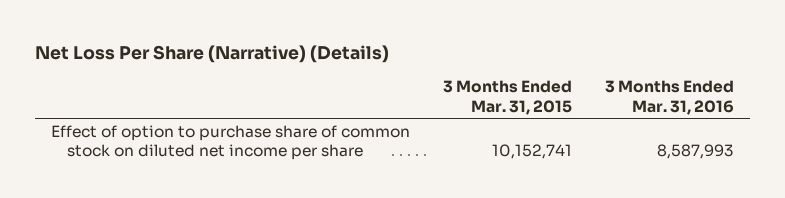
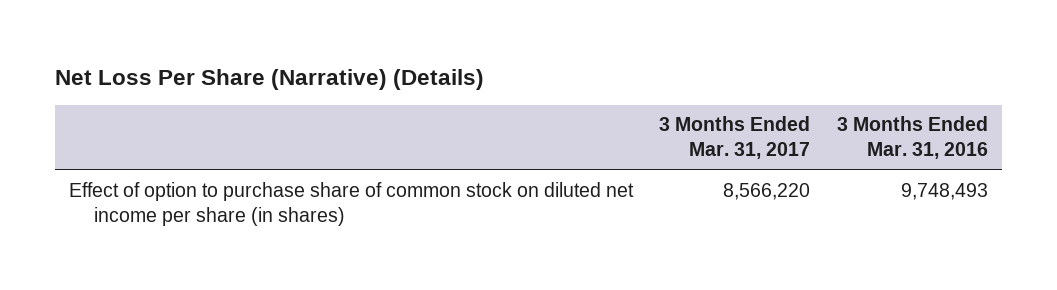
[443,80,573,115] 3 Months Ended Mar. 31, 2015 -> none
none -> [659,116,811,160] 3 Months Ended Mar. 31, 2017
[51,124,411,161] Effect of option to purchase share of common stock on diluted net income per share -> [68,181,634,226] Effect of option to purchase share of common stock on diluted net income per share (in shares)
[656,144,734,160] 8,587,993 -> [901,182,989,200] 9,748,493

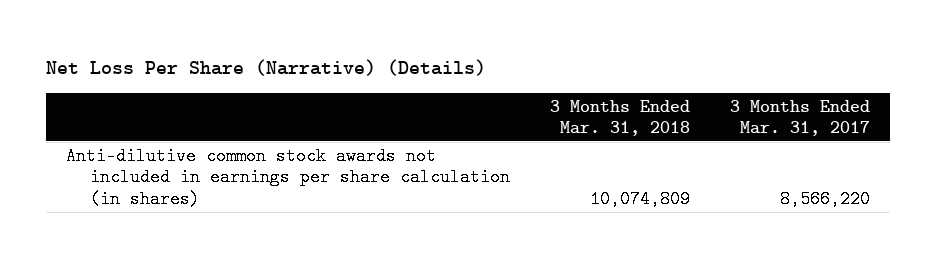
[837,116,989,160] 3 Months Ended Mar. 31, 2016 -> none
none -> [549,99,690,137] 3 Months Ended Mar. 31, 2018
[68,181,634,226] Effect of option to purchase share of common stock on diluted net income per share (in shares) -> [65,146,510,208] Anti-dilutive common stock awards not included in earnings per share calculation (in shares)

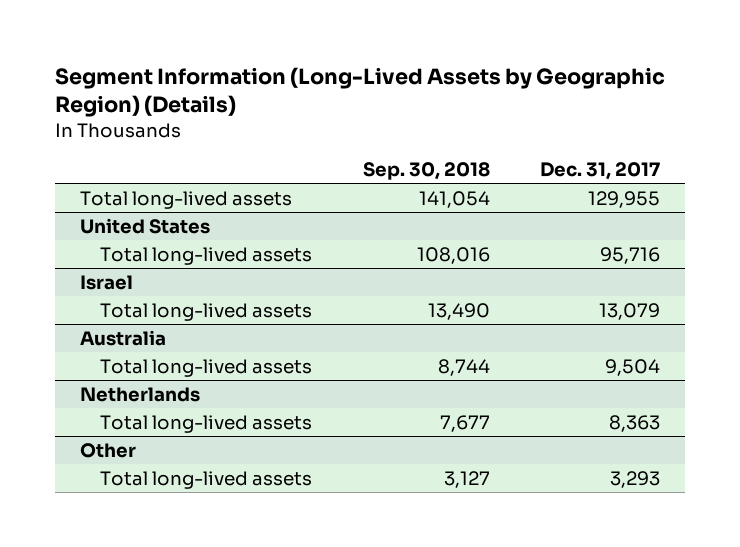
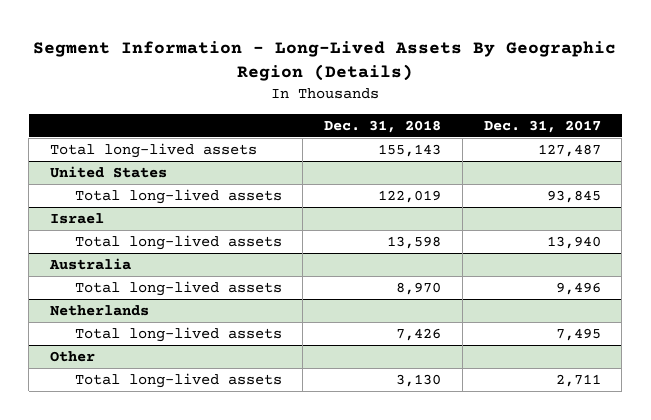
[55,66,666,118] Segment Information (Long-Lived Assets by Geographic Region) (Details) -> [33,40,617,82] Segment Information - Long-Lived Assets By Geographic Region (Details)
[362,162,490,181] Sep. 30, 2018 -> none
none -> [324,119,442,133] Dec. 31, 2018
[588,190,661,208] 129,955 -> [537,143,601,157] 127,487
[600,246,661,264] 95,716 -> [546,189,601,203] 93,845
[599,302,661,320] 13,079 -> [546,235,601,249] 13,940
[605,358,661,376] 9,504 -> [555,281,601,295] 9,496
[609,414,661,432] 8,363 -> [555,327,601,341] 7,495
[610,470,661,488] 3,293 -> [555,373,601,387] 2,711

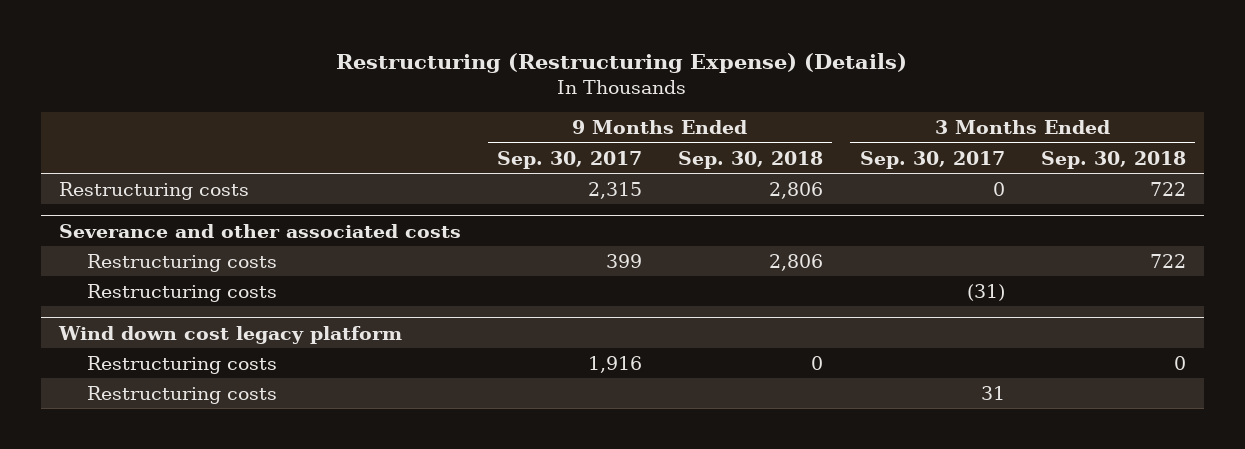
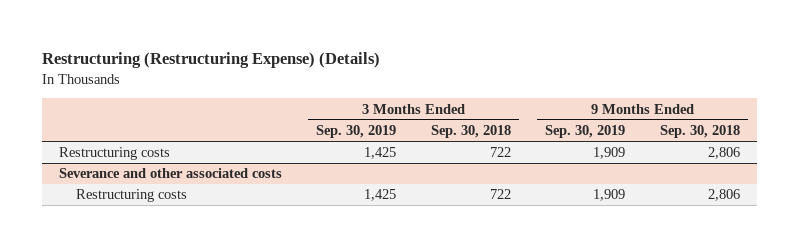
[496,150,642,169] Sep. 30, 2017 -> none
[859,150,1005,169] Sep. 30, 2017 -> none
none -> [316,125,397,139] Sep. 30, 2019
none -> [545,125,626,139] Sep. 30, 2019
[86,283,277,302] Restructuring costs -> none
[57,325,402,344] Wind down cost legacy platform -> none
[86,355,277,374] Restructuring costs -> none
[86,385,277,404] Restructuring costs -> none

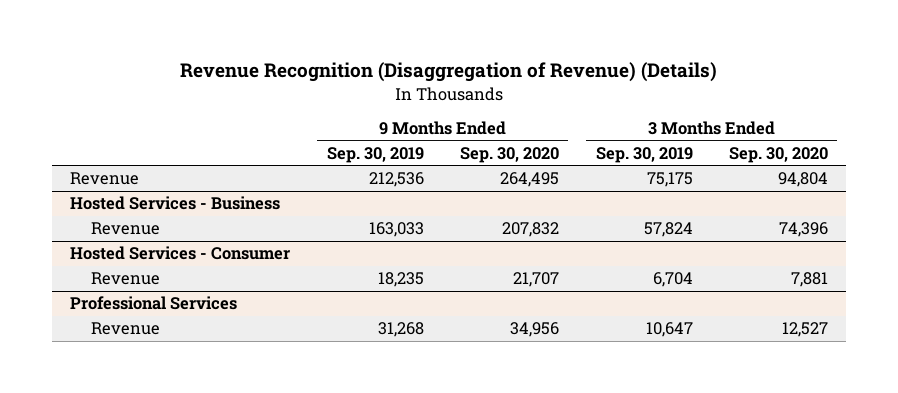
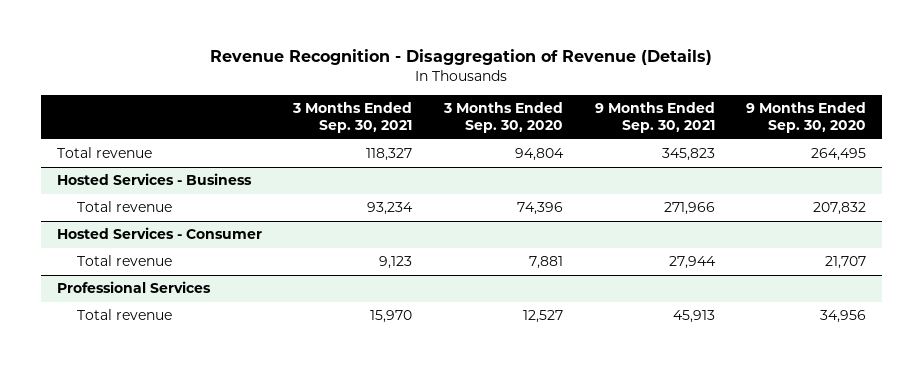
[180,62,718,83] Revenue Recognition (Disaggregation of Revenue) (Details) -> [210,49,713,66] Revenue Recognition - Disaggregation of Revenue (Details)
[326,146,424,163] Sep. 30, 2019 -> none
[595,146,693,163] Sep. 30, 2019 -> none
none -> [292,102,413,133] 3 Months Ended Sep. 30, 2021
none -> [594,102,715,133] 9 Months Ended Sep. 30, 2021
[70,172,140,186] Revenue -> [56,147,152,159] Total revenue
[90,222,160,236] Revenue -> [76,201,172,213] Total revenue
[90,272,160,286] Revenue -> [76,255,172,267] Total revenue
[90,322,160,336] Revenue -> [76,309,172,321] Total revenue

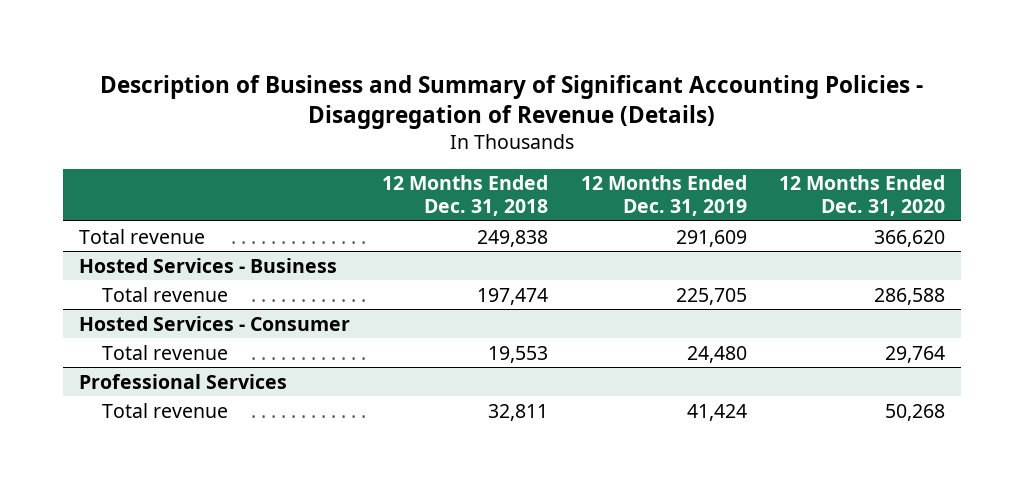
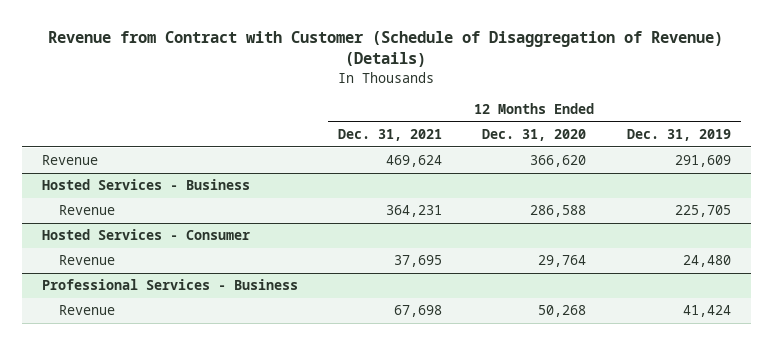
[100,75,924,130] Description of Business and Summary of Significant Accounting Policies - Disaggregation of Revenue (Details) -> [48,31,724,68] Revenue from Contract with Customer (Schedule of Disaggregation of Revenue) (Details)
[382,175,549,216] 12 Months Ended Dec. 31, 2018 -> none
none -> [338,128,443,141] Dec. 31, 2021
[79,228,206,244] Total revenue -> [42,155,99,166] Revenue
[101,286,228,302] Total revenue -> [59,205,116,216] Revenue
[101,344,228,360] Total revenue -> [59,255,116,266] Revenue
[79,373,288,389] Professional Services -> [42,279,299,291] Professional Services - Business
[101,402,228,418] Total revenue -> [59,305,116,316] Revenue

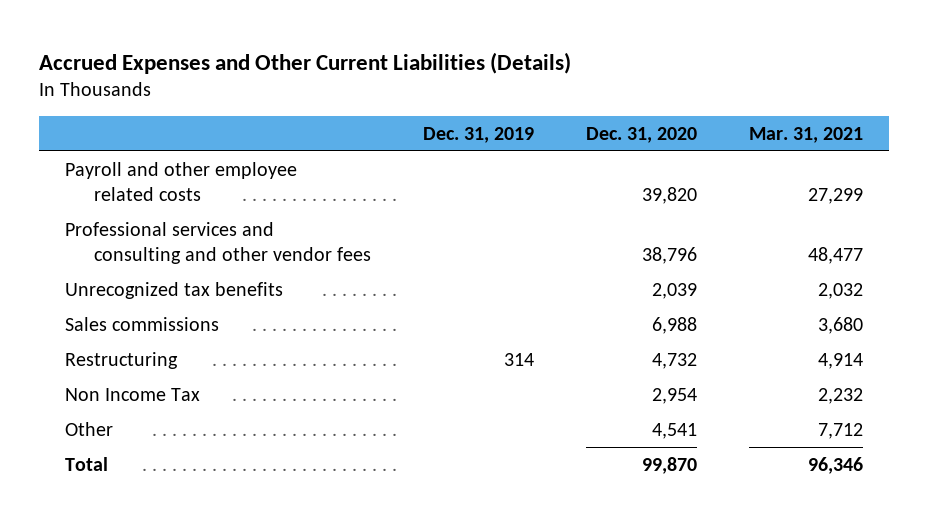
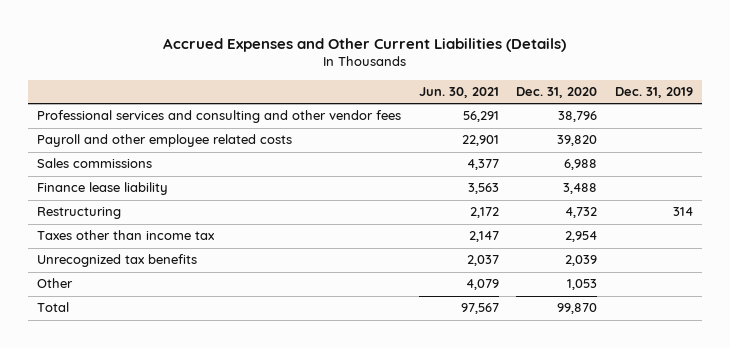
[748,126,863,143] Mar. 31, 2021 -> none
none -> [418,87,499,99] Jun. 30, 2021
[64,161,297,201] Payroll and other employee related costs -> [36,134,292,148] Payroll and other employee related costs
none -> [36,182,168,196] Finance lease liability
[64,387,200,401] Non Income Tax -> [36,230,215,241] Taxes other than income tax
[64,281,283,299] Unrecognized tax benefits -> [36,254,197,268] Unrecognized tax benefits
[652,422,698,439] 4,541 -> [567,279,598,291] 1,053

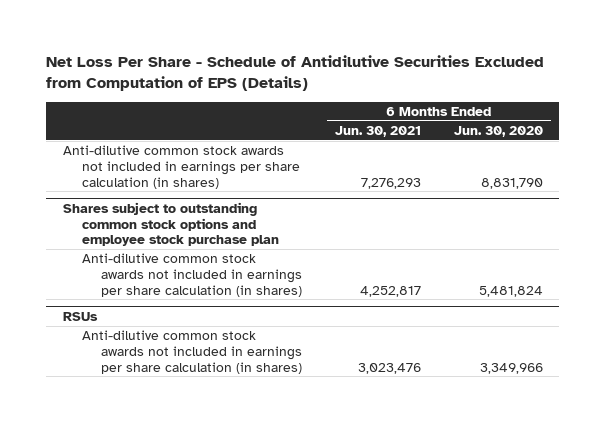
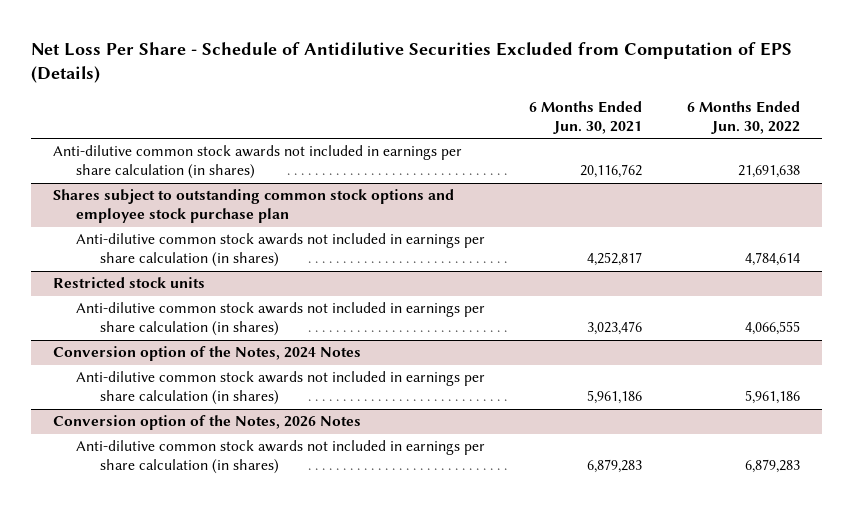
[453,125,543,137] Jun. 30, 2020 -> none
none -> [686,100,800,134] 6 Months Ended Jun. 30, 2022
[360,177,421,189] 7,276,293 -> [580,164,643,179] 20,116,762
[62,311,98,321] RSUs -> [52,277,205,289] Restricted stock units
none -> [52,346,361,362] Conversion option of the Notes, 2024 Notes
none -> [76,371,486,406] Anti-dilutive common stock awards not included in earnings per share calculation (in shares)
none -> [52,415,361,431] Conversion option of the Notes, 2026 Notes
none -> [76,440,486,475] Anti-dilutive common stock awards not included in earnings per share calculation (in shares)

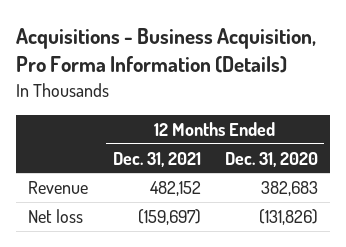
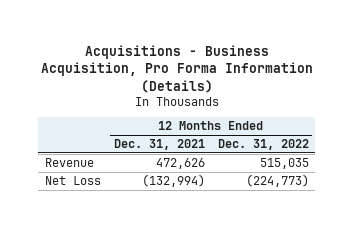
[224,151,318,167] Dec. 31, 2020 -> none
none -> [217,139,309,151] Dec. 31, 2022
[149,180,201,196] 482,152 -> [155,158,205,170] 472,626
[28,208,84,223] Net loss -> [44,176,101,186] Net Loss
[137,208,201,225] (159,697) -> [141,174,205,188] (132,994)

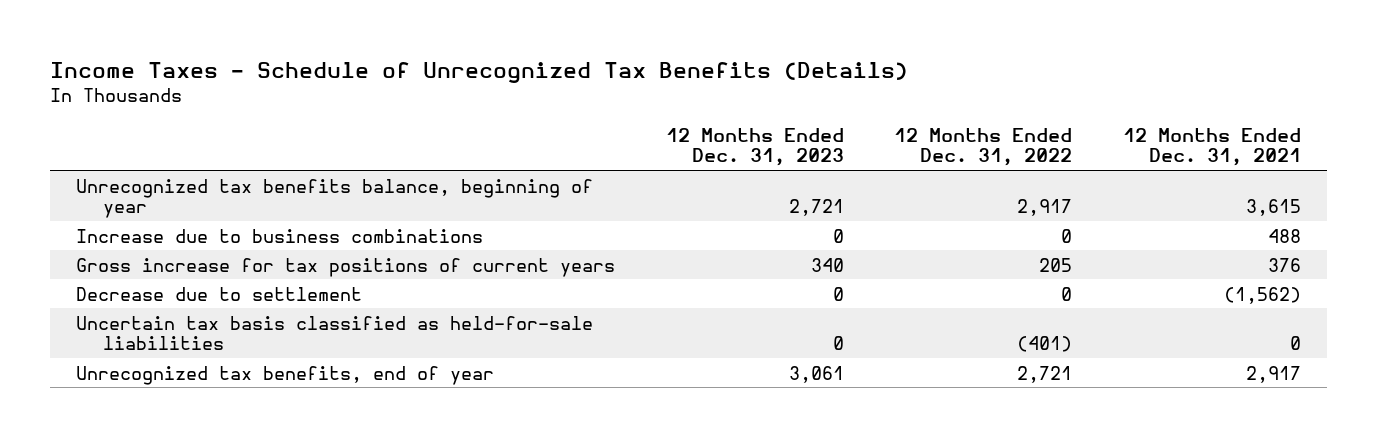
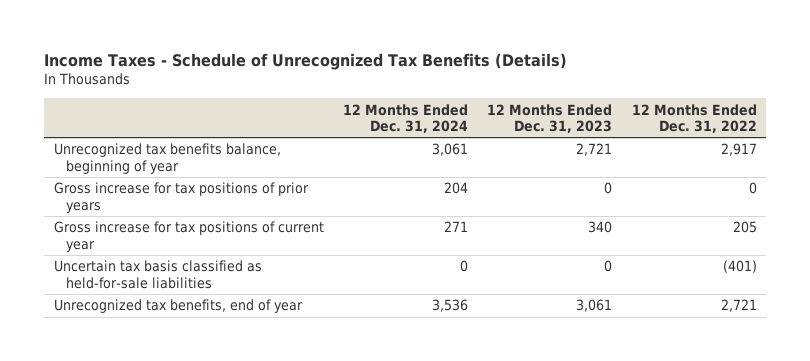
[1123,127,1302,167] 12 Months Ended Dec. 31, 2021 -> none
none -> [343,103,469,134] 12 Months Ended Dec. 31, 2024
[75,228,483,243] Increase due to business combinations -> none
[75,286,362,301] Decrease due to settlement -> none
none -> [53,182,309,214] Gross increase for tax positions of prior years
[75,257,615,277] Gross increase for tax positions of current years -> [53,221,324,253] Gross increase for tax positions of current year

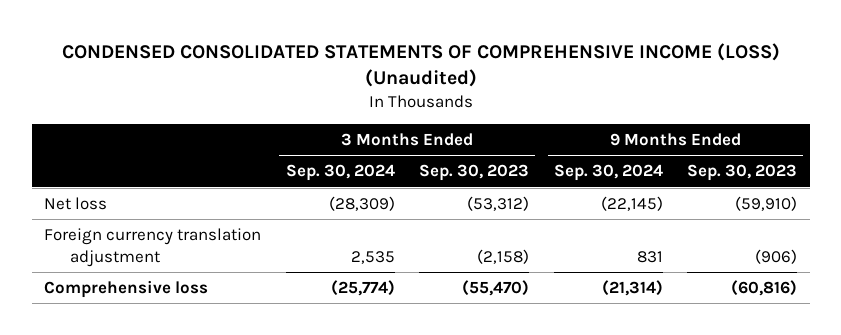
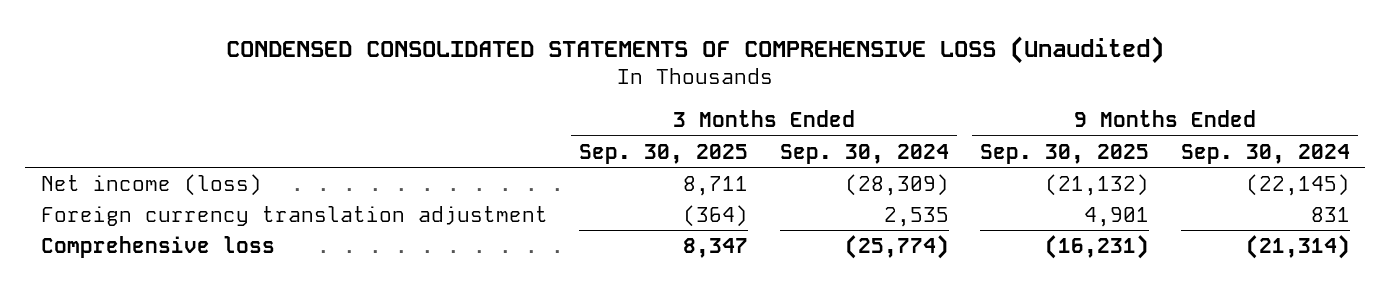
[61,42,780,88] CONDENSED CONSOLIDATED STATEMENTS OF COMPREHENSIVE INCOME (LOSS) (Unaudited) -> [226,35,1165,64] CONDENSED CONSOLIDATED STATEMENTS OF COMPREHENSIVE LOSS (Unaudited)
[419,164,530,182] Sep. 30, 2023 -> none
[687,164,798,182] Sep. 30, 2023 -> none
none -> [579,143,749,164] Sep. 30, 2025
none -> [980,143,1150,164] Sep. 30, 2025
[43,197,107,211] Net loss -> [40,173,262,196] Net income (loss)

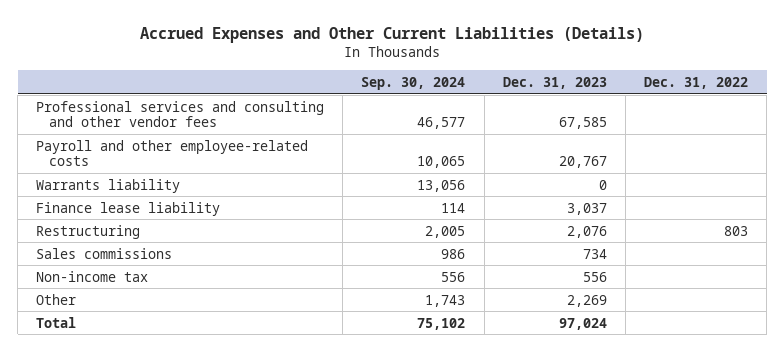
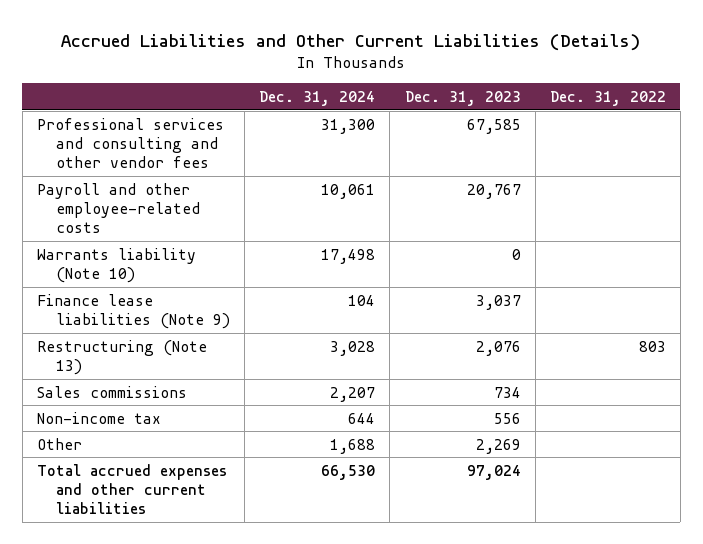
[140,26,645,43] Accrued Expenses and Other Current Liabilities (Details) -> [61,33,641,51] Accrued Liabilities and Other Current Liabilities (Details)
[361,76,466,90] Sep. 30, 2024 -> none
none -> [259,90,376,106] Dec. 31, 2024
[36,178,181,193] Warrants liability -> [36,247,196,283] Warrants liability (Note 10)
[36,201,221,216] Finance lease liability -> [36,293,231,329] Finance lease liabilities (Note 9)
[36,224,141,239] Restructuring -> [36,339,207,375] Restructuring (Note 13)
[36,316,77,328] Total -> [36,463,227,515] Total accrued expenses and other current liabilities

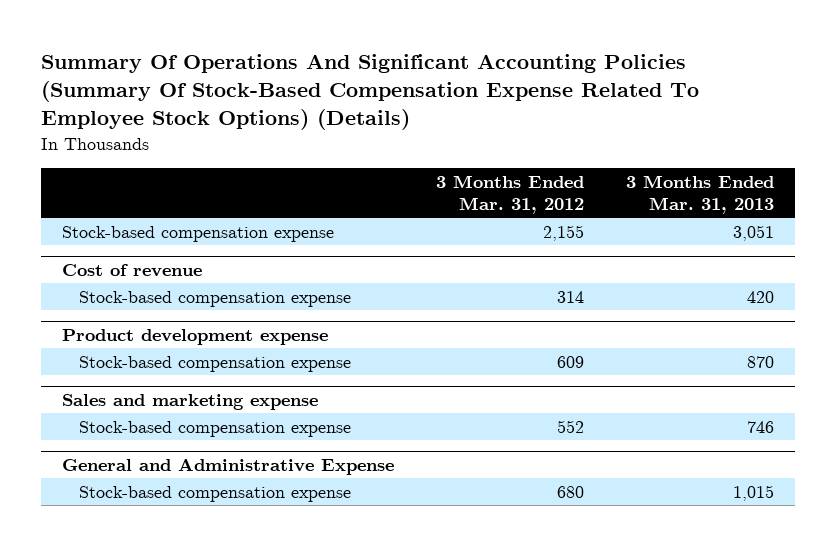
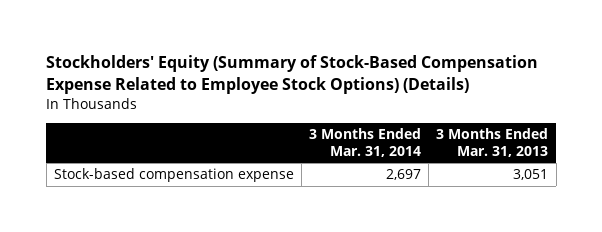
[41,54,700,131] Summary Of Operations And Significant Accounting Policies (Summary Of Stock-Based Compensation Expense Related To Employee Stock Options) (Details) -> [46,55,539,94] Stockholders' Equity (Summary of Stock-Based Compensation Expense Related to Employee Stock Options) (Details)
[436,174,585,214] 3 Months Ended Mar. 31, 2012 -> none
none -> [309,127,422,157] 3 Months Ended Mar. 31, 2014
[62,264,203,278] Cost of revenue -> none
[79,290,352,307] Stock-based compensation expense -> none
[62,329,329,346] Product development expense -> none
[79,355,352,372] Stock-based compensation expense -> none
[62,394,319,411] Sales and marketing expense -> none
[79,420,352,437] Stock-based compensation expense -> none
[62,458,395,476] General and Administrative Expense -> none
[79,485,352,502] Stock-based compensation expense -> none

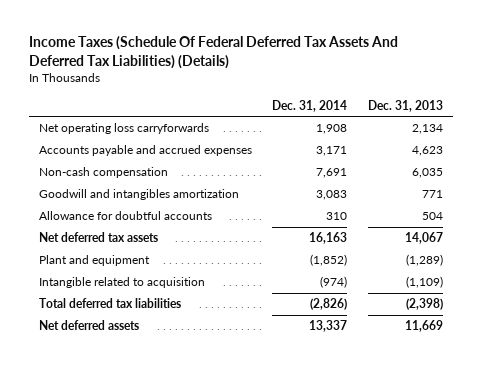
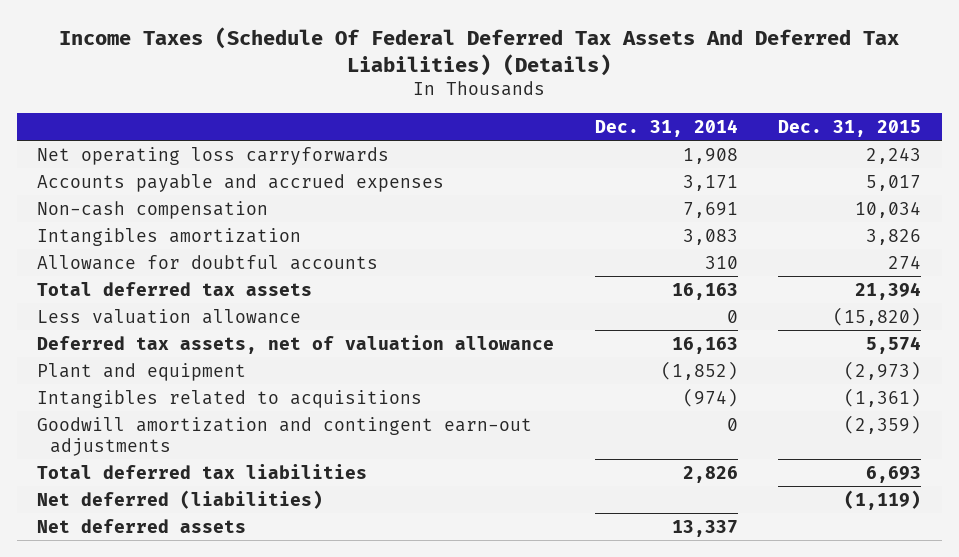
[367,99,443,112] Dec. 31, 2013 -> none
none -> [778,119,922,137] Dec. 31, 2015
[38,189,239,201] Goodwill and intangibles amortization -> [37,227,302,246] Intangibles amortization
none -> [37,281,313,296] Total deferred tax assets
none -> [37,308,302,324] Less valuation allowance
[38,232,158,243] Net deferred tax assets -> [37,334,555,354] Deferred tax assets, net of valuation allowance
[38,277,205,289] Intangible related to acquisition -> [37,389,423,408] Intangibles related to acquisitions
none -> [37,416,533,456] Goodwill amortization and contingent earn-out adjustments
[310,298,348,311] (2,826) -> [682,465,738,483] 2,826
none -> [37,489,324,509] Net deferred (liabilities)

